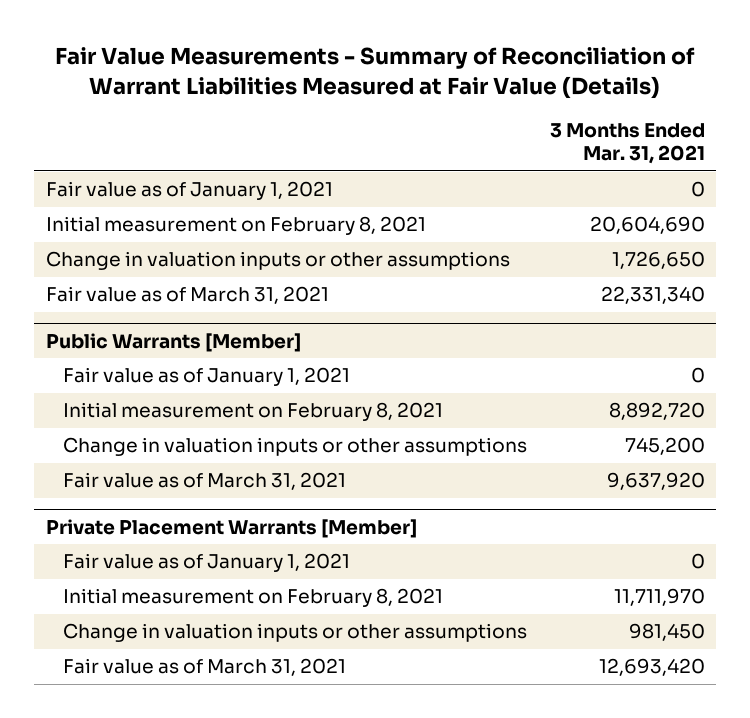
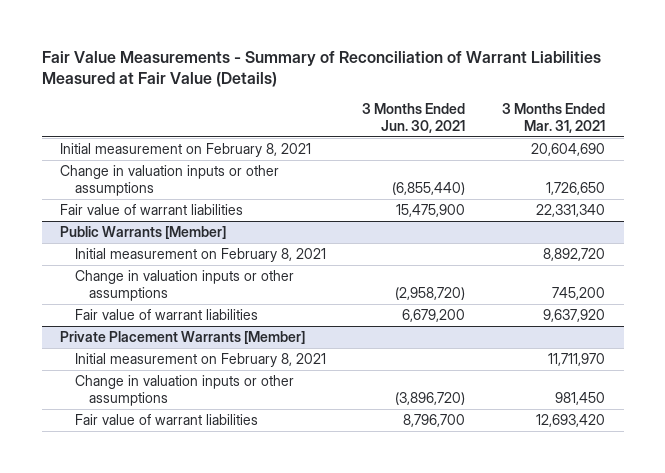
none -> [362,103,466,133] 3 Months Ended Jun. 30, 2021
[45,181,333,201] Fair value as of January 1, 2021 -> none
[45,286,329,305] Fair value as of March 31, 2021 -> [60,203,244,215] Fair value of warrant liabilities
[62,367,350,387] Fair value as of January 1, 2021 -> none
[62,472,346,491] Fair value as of March 31, 2021 -> [74,308,258,320] Fair value of warrant liabilities
[62,553,350,573] Fair value as of January 1, 2021 -> none
[62,658,346,677] Fair value as of March 31, 2021 -> [74,413,258,425] Fair value of warrant liabilities

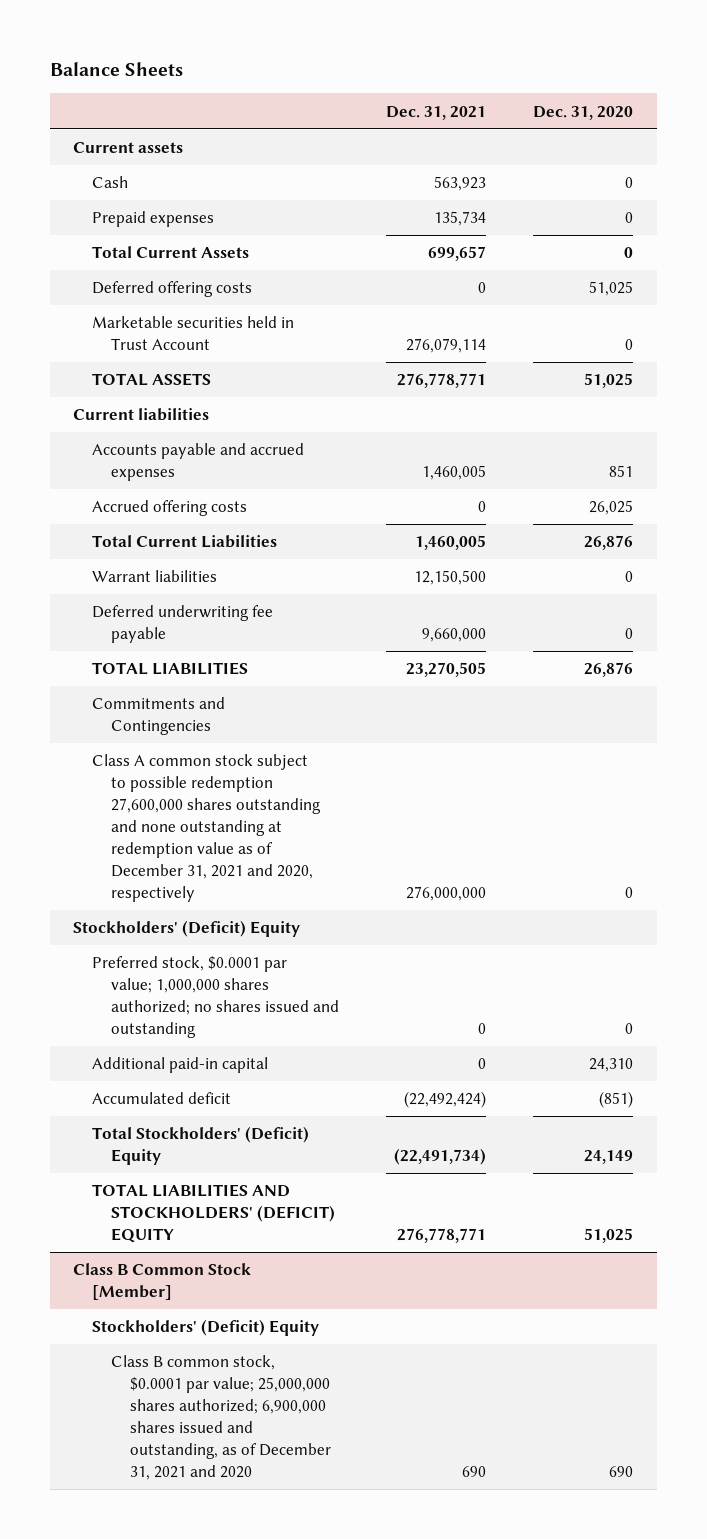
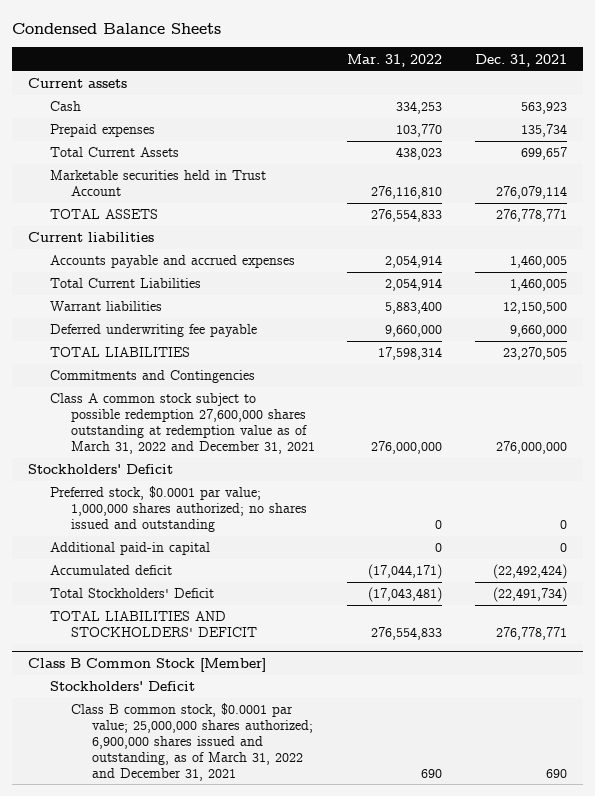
[49,62,183,77] Balance Sheets -> [12,22,222,34] Condensed Balance Sheets
[533,105,634,120] Dec. 31, 2020 -> none
none -> [347,53,443,67] Mar. 31, 2022
[92,281,253,298] Deferred offering costs -> none
[92,500,248,517] Accrued offering costs -> none
[92,754,322,902] Class A common stock subject to possible redemption 27,600,000 shares outstanding and none outstanding at redemption value as of December 31, 2021 and 2020, respectively -> [49,393,315,454] Class A common stock subject to possible redemption 27,600,000 shares outstanding at redemption value as of March 31, 2022 and December 31, 2021
[73,920,301,938] Stockholders' (Deficit) Equity -> [28,464,174,475] Stockholders' Deficit
[92,1126,310,1166] Total Stockholders' (Deficit) Equity -> [49,588,214,599] Total Stockholders' Deficit
[92,1184,336,1244] TOTAL LIABILITIES AND STOCKHOLDERS' (DEFICIT) EQUITY -> [49,611,257,638] TOTAL LIABILITIES AND STOCKHOLDERS' DEFICIT
[92,1319,320,1337] Stockholders' (Deficit) Equity -> [49,681,195,692] Stockholders' Deficit
[111,1355,331,1480] Class B common stock, $0.0001 par value; 25,000,000 shares authorized; 6,900,000 shares issued and outstanding, as of December 31, 2021 and 2020 -> [70,703,314,781] Class B common stock, $0.0001 par value; 25,000,000 shares authorized; 6,900,000 shares issued and outstanding, as of March 31, 2022 and December 31, 2021

